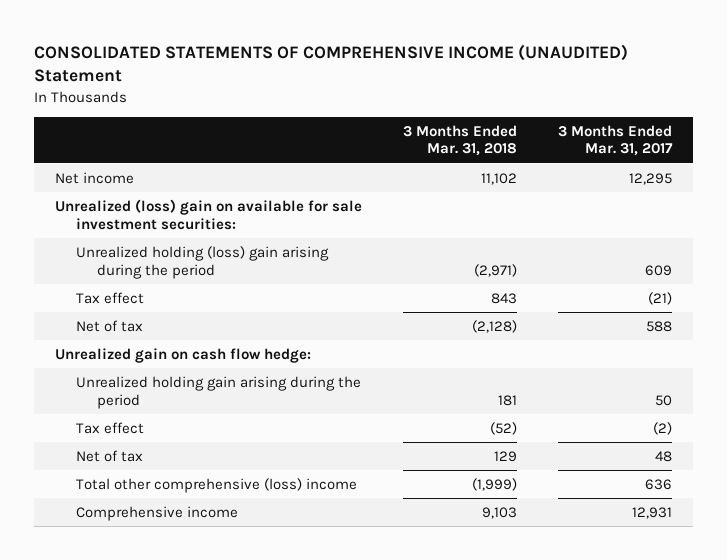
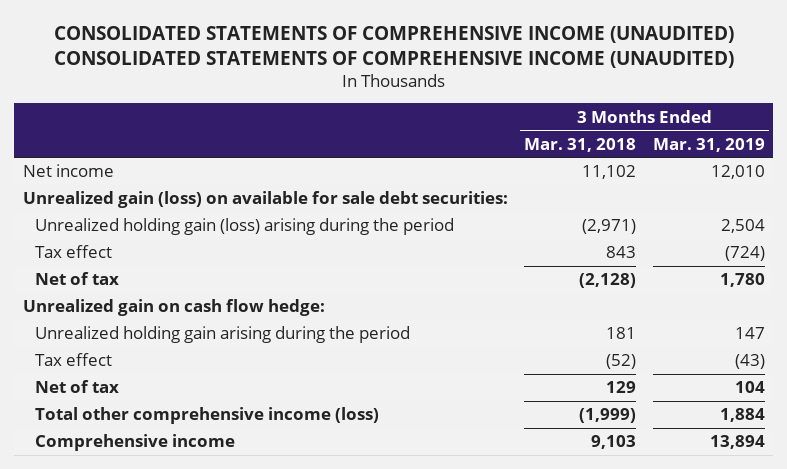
[34,43,629,83] CONSOLIDATED STATEMENTS OF COMPREHENSIVE INCOME (UNAUDITED) Statement -> [53,25,734,68] CONSOLIDATED STATEMENTS OF COMPREHENSIVE INCOME (UNAUDITED) CONSOLIDATED STATEMENTS OF COMPREHENSIVE INCOME (UNAUDITED)
[557,124,673,157] 3 Months Ended Mar. 31, 2017 -> none
none -> [652,137,765,152] Mar. 31, 2019
[54,198,362,230] Unrealized (loss) gain on available for sale investment securities: -> [22,191,508,209] Unrealized gain (loss) on available for sale debt securities:
[75,245,329,279] Unrealized holding (loss) gain arising during the period -> [34,218,454,236] Unrealized holding gain (loss) arising during the period
[75,477,357,493] Total other comprehensive (loss) income -> [34,407,379,425] Total other comprehensive income (loss)

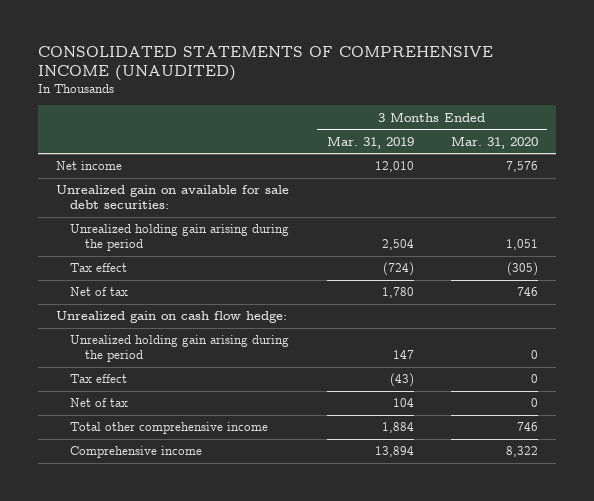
[53,25,734,68] CONSOLIDATED STATEMENTS OF COMPREHENSIVE INCOME (UNAUDITED) CONSOLIDATED STATEMENTS OF COMPREHENSIVE INCOME (UNAUDITED) -> [37,45,493,82] CONSOLIDATED STATEMENTS OF COMPREHENSIVE INCOME (UNAUDITED)
[524,137,637,152] Mar. 31, 2018 -> none
none -> [450,135,538,149] Mar. 31, 2020
[22,191,508,209] Unrealized gain (loss) on available for sale debt securities: -> [56,185,290,210] Unrealized gain on available for sale debt securities:
[34,218,454,236] Unrealized holding gain (loss) arising during the period -> [70,224,290,252] Unrealized holding gain arising during the period
[34,407,379,425] Total other comprehensive income (loss) -> [70,422,269,435] Total other comprehensive income

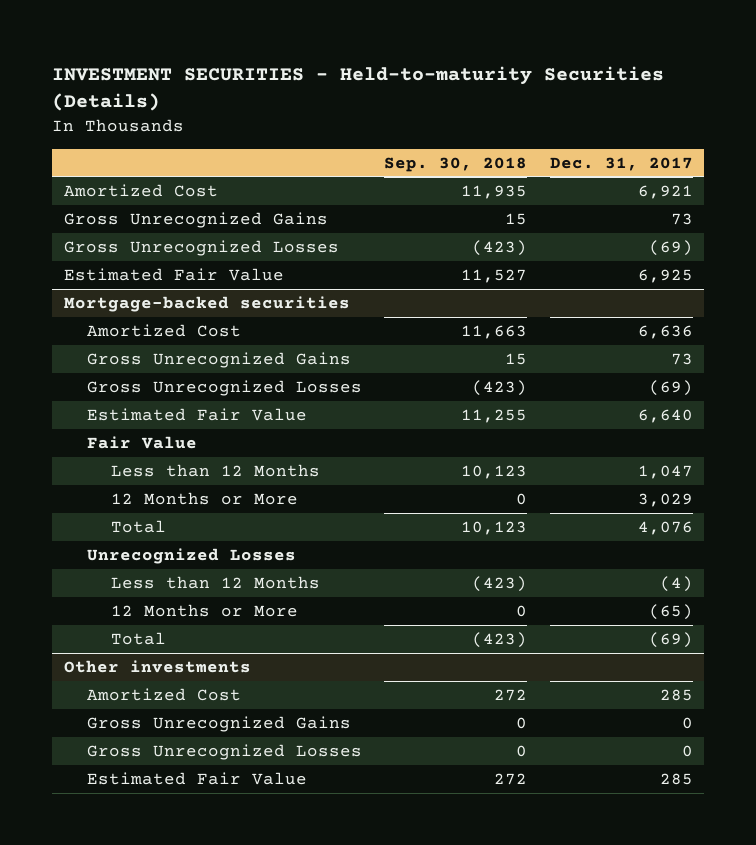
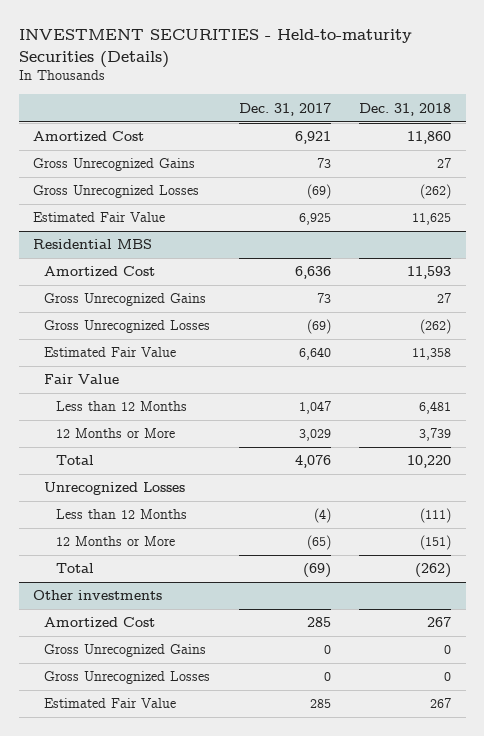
[384,156,528,172] Sep. 30, 2018 -> none
none -> [359,102,452,116] Dec. 31, 2018
[63,296,350,313] Mortgage-backed securities -> [32,239,152,250] Residential MBS

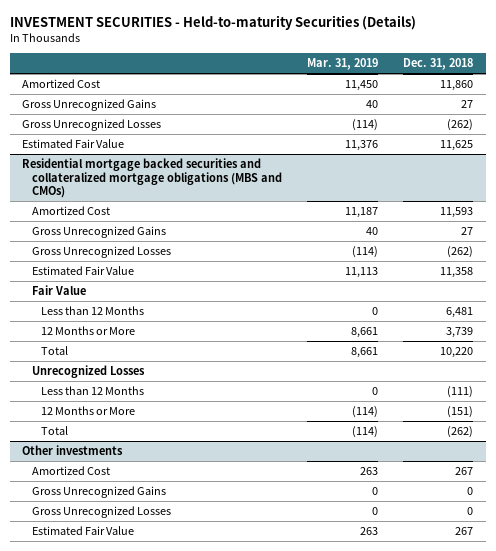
[238,102,331,116] Dec. 31, 2017 -> none
none -> [306,58,378,71] Mar. 31, 2019
[32,239,152,250] Residential MBS -> [22,158,282,198] Residential mortgage backed securities and collateralized mortgage obligations (MBS and CMOs)

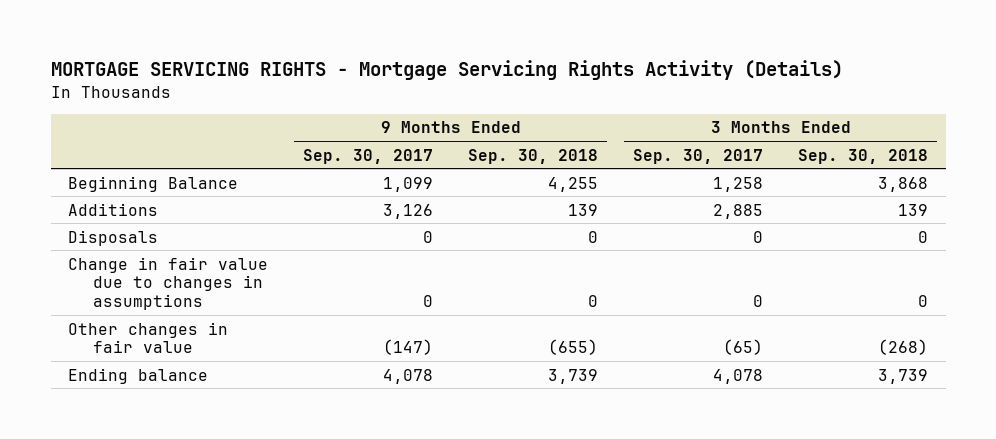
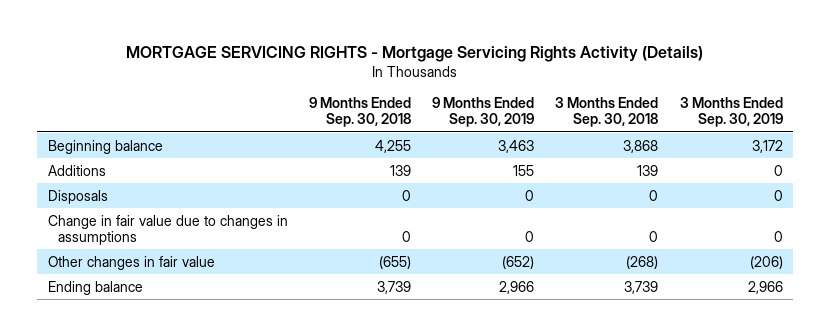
[303,148,434,164] Sep. 30, 2017 -> none
[633,148,764,164] Sep. 30, 2017 -> none
none -> [432,97,535,128] 9 Months Ended Sep. 30, 2019
none -> [679,97,783,128] 3 Months Ended Sep. 30, 2019
[68,175,239,192] Beginning Balance -> [47,139,163,154] Beginning balance

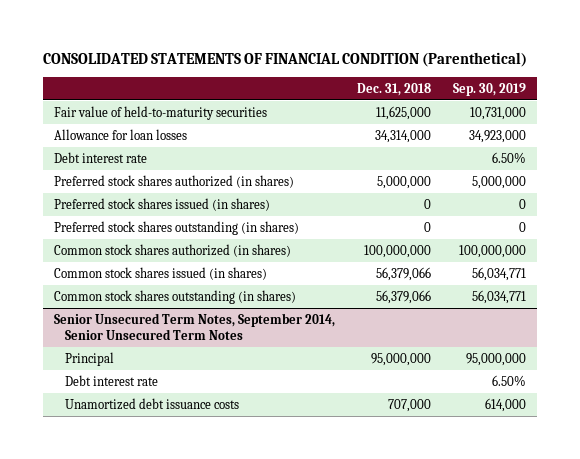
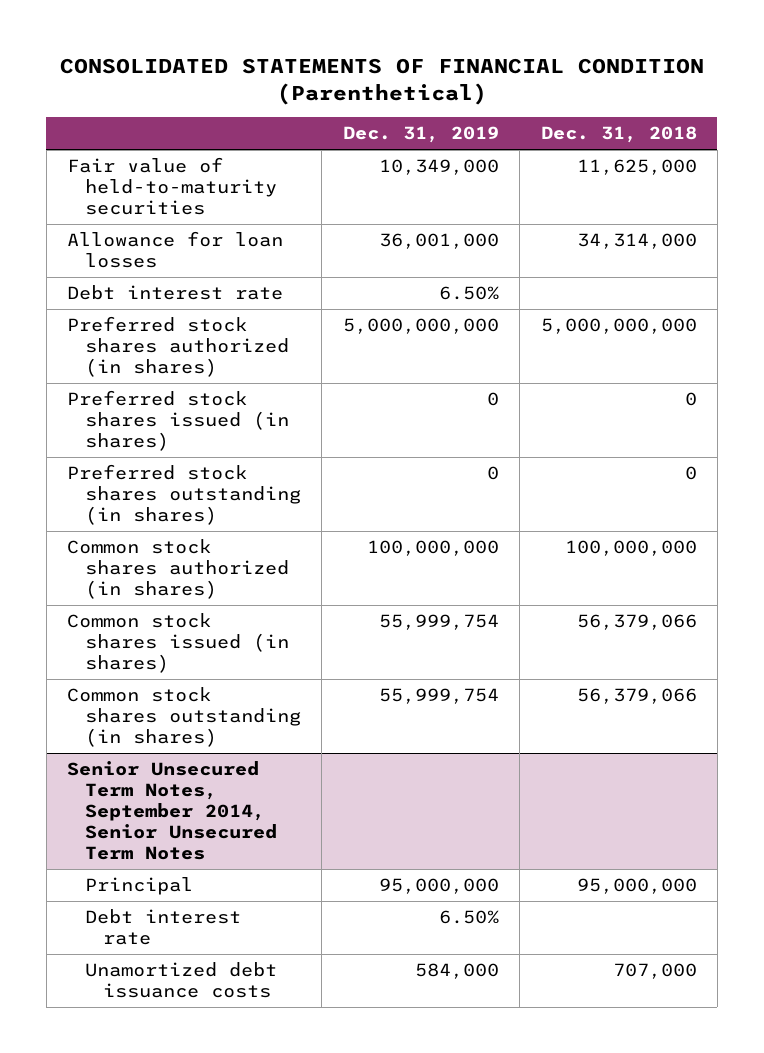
[452,82,526,96] Sep. 30, 2019 -> none
none -> [342,126,499,144] Dec. 31, 2019
[377,176,432,190] 5,000,000 -> [540,317,697,334] 5,000,000,000

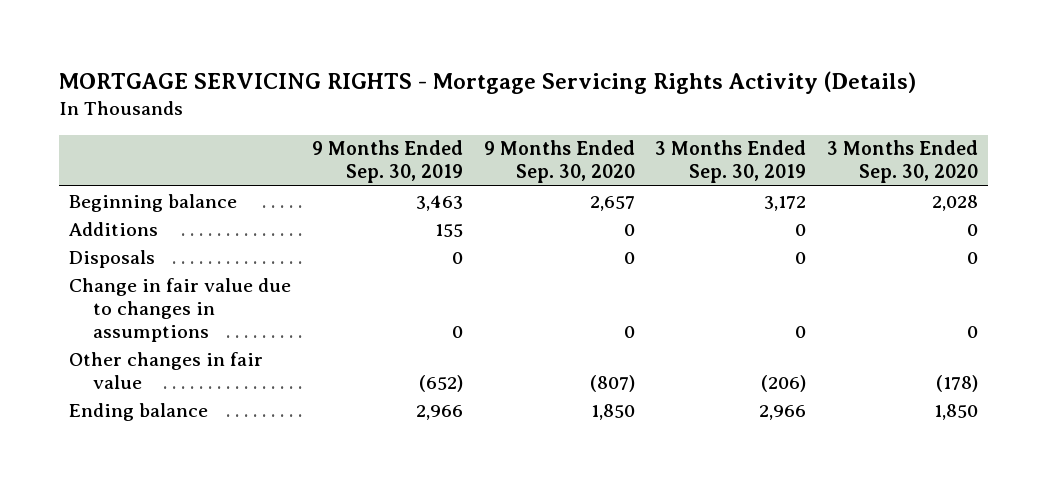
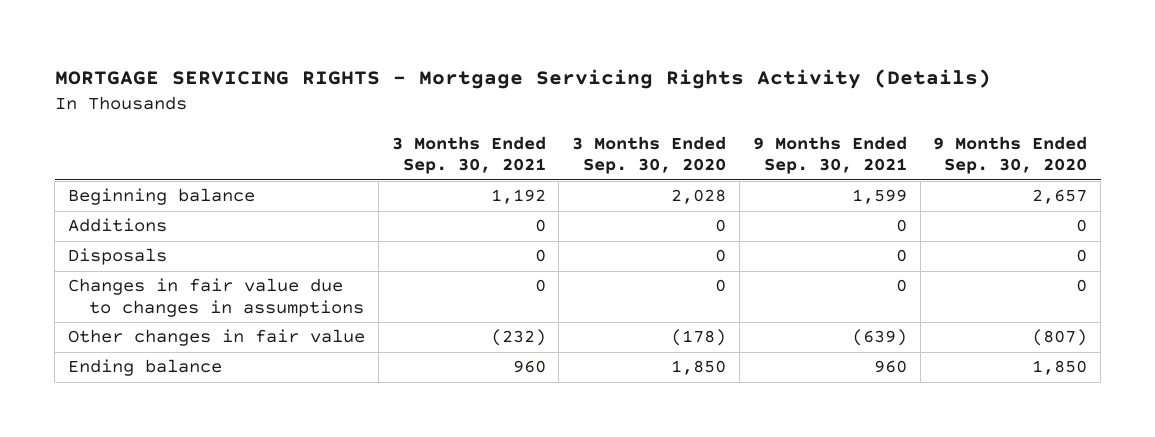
[312,140,464,184] 9 Months Ended Sep. 30, 2019 -> none
[655,140,807,184] 3 Months Ended Sep. 30, 2019 -> none
none -> [391,135,546,175] 3 Months Ended Sep. 30, 2021
none -> [752,135,907,175] 9 Months Ended Sep. 30, 2021
[69,277,292,342] Change in fair value due to changes in assumptions -> [68,278,365,318] Changes in fair value due to changes in assumptions

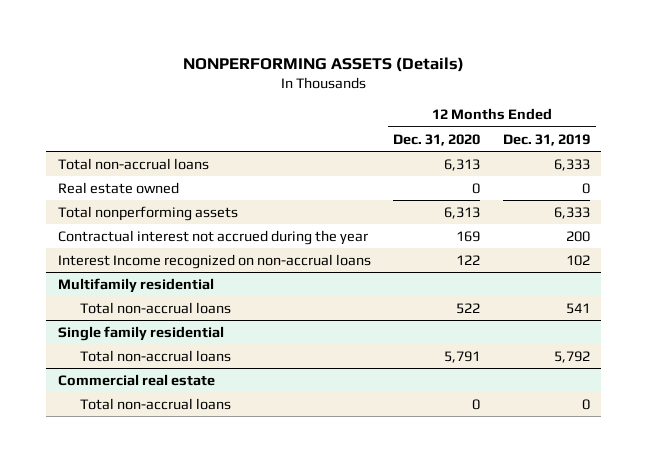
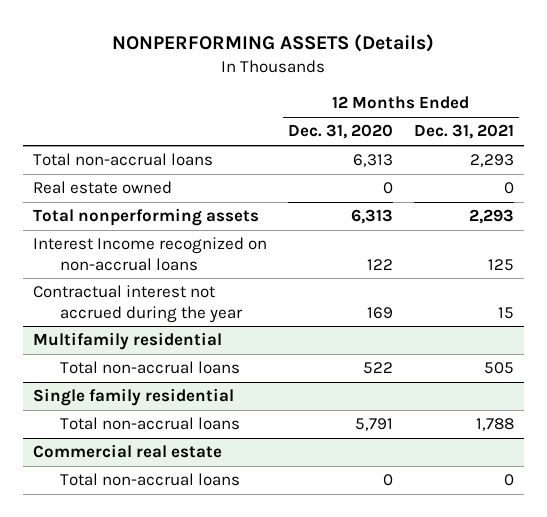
[502,133,590,146] Dec. 31, 2019 -> none
none -> [413,124,514,140] Dec. 31, 2021
[57,229,368,245] Contractual interest not accrued during the year -> [33,285,244,323] Contractual interest not accrued during the year

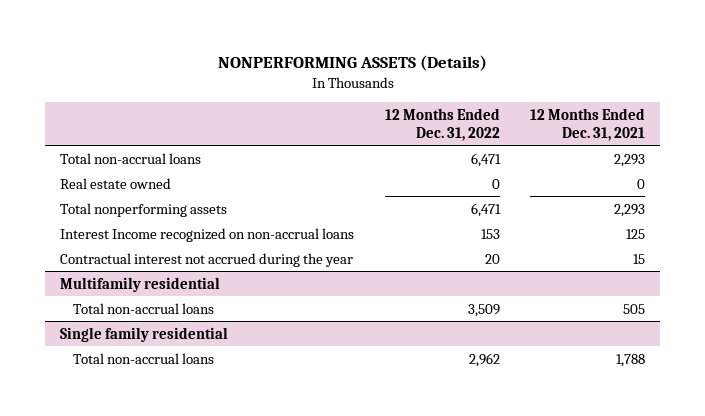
[287,124,393,140] Dec. 31, 2020 -> none
none -> [384,107,500,141] 12 Months Ended Dec. 31, 2022
[33,444,223,459] Commercial real estate -> none
[60,473,241,487] Total non-accrual loans -> none

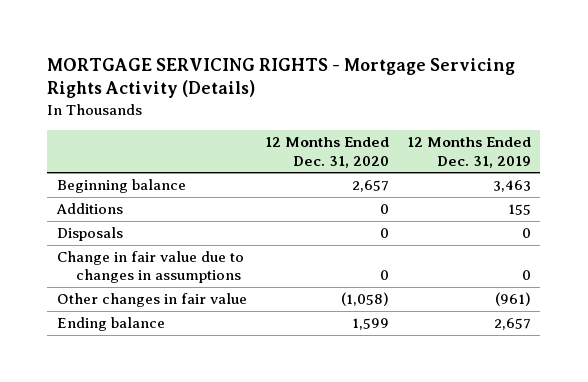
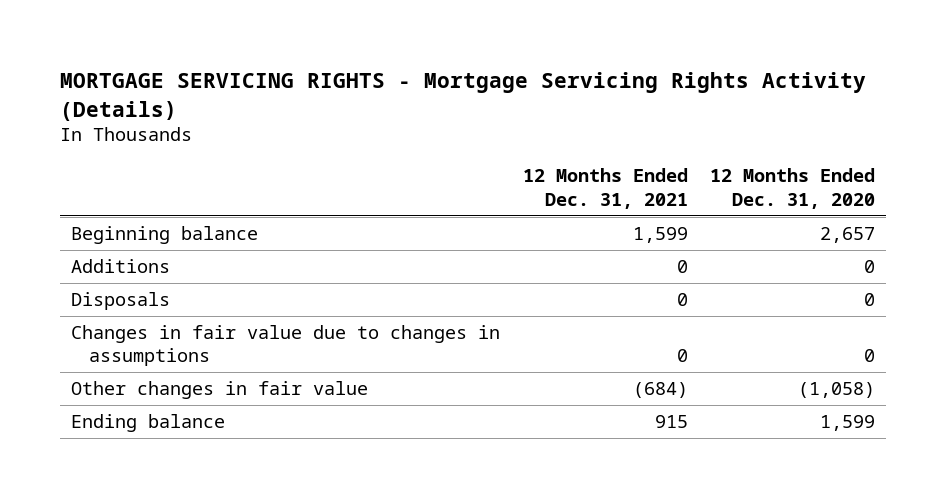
[407,137,532,168] 12 Months Ended Dec. 31, 2019 -> none
none -> [522,168,688,209] 12 Months Ended Dec. 31, 2021
[56,251,244,284] Change in fair value due to changes in assumptions -> [71,324,501,367] Changes in fair value due to changes in assumptions

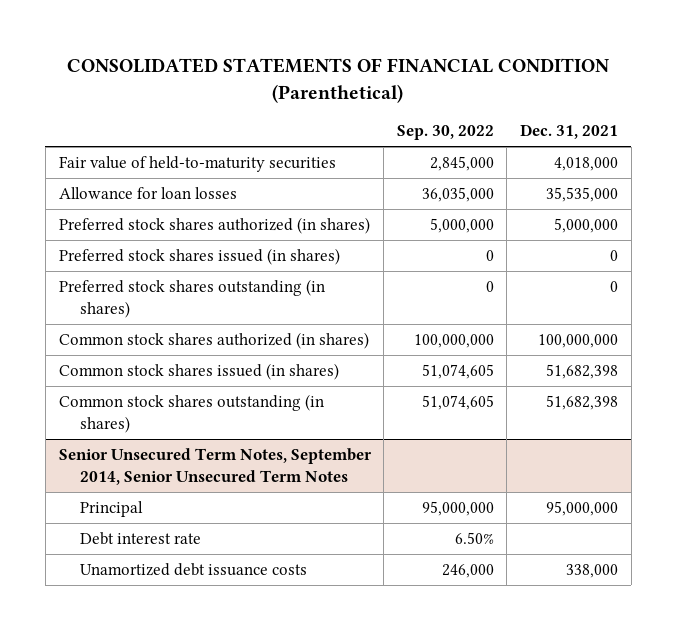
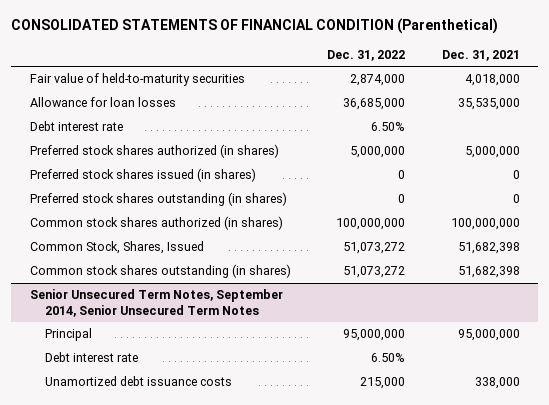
[396,125,494,141] Sep. 30, 2022 -> none
none -> [327,49,406,61] Dec. 31, 2022
none -> [29,121,123,132] Debt interest rate
[58,362,339,380] Common stock shares issued (in shares) -> [29,241,204,255] Common Stock, Shares, Issued

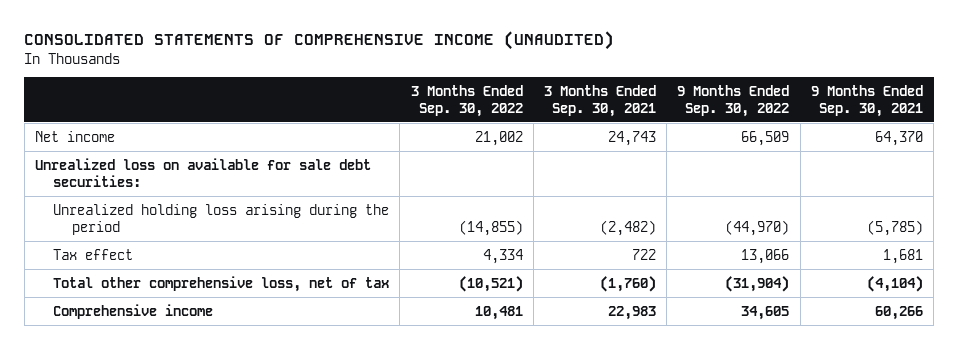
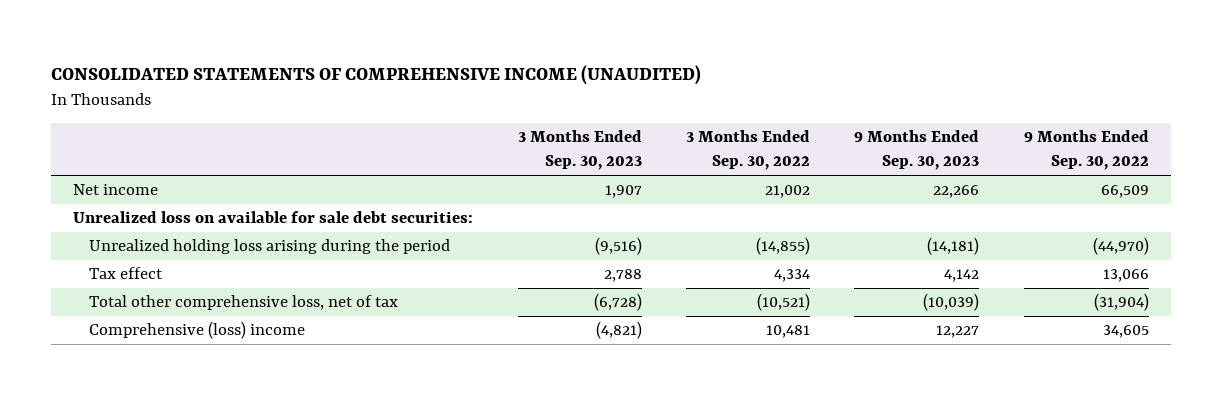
[544,84,657,117] 3 Months Ended Sep. 30, 2021 -> none
[810,84,923,117] 9 Months Ended Sep. 30, 2021 -> none
none -> [517,130,642,171] 3 Months Ended Sep. 30, 2023
none -> [854,130,980,171] 9 Months Ended Sep. 30, 2023
[53,303,214,319] Comprehensive income -> [88,321,305,340] Comprehensive (loss) income

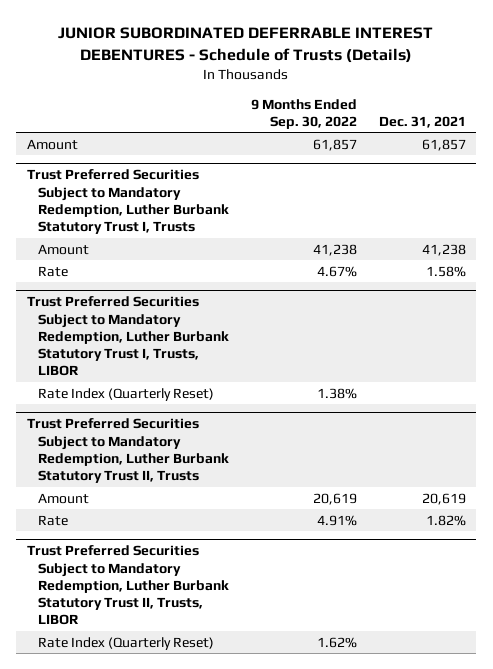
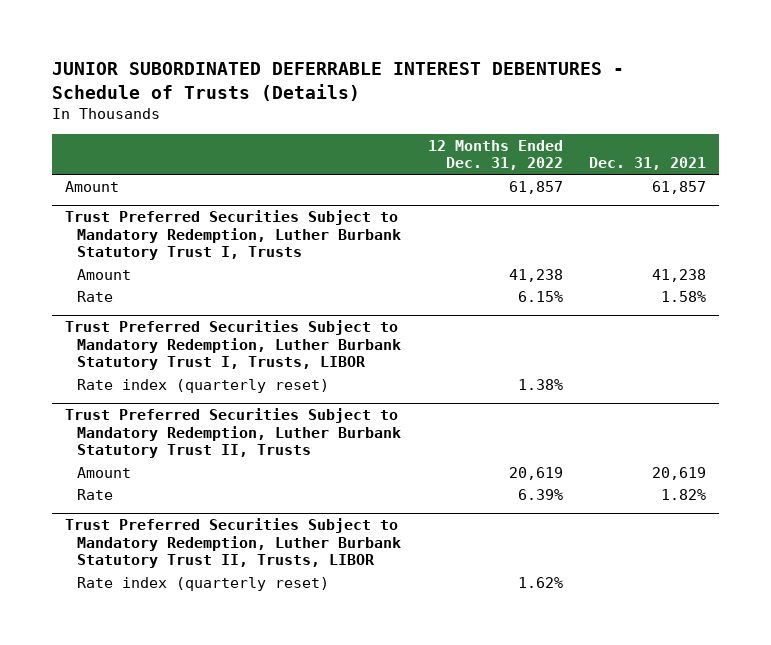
[250,98,357,129] 9 Months Ended Sep. 30, 2022 -> none
none -> [427,139,563,171] 12 Months Ended Dec. 31, 2022
[37,387,214,401] Rate Index (Quarterly Reset) -> [77,378,330,393] Rate index (quarterly reset)
[37,636,214,650] Rate Index (Quarterly Reset) -> [77,576,330,591] Rate index (quarterly reset)

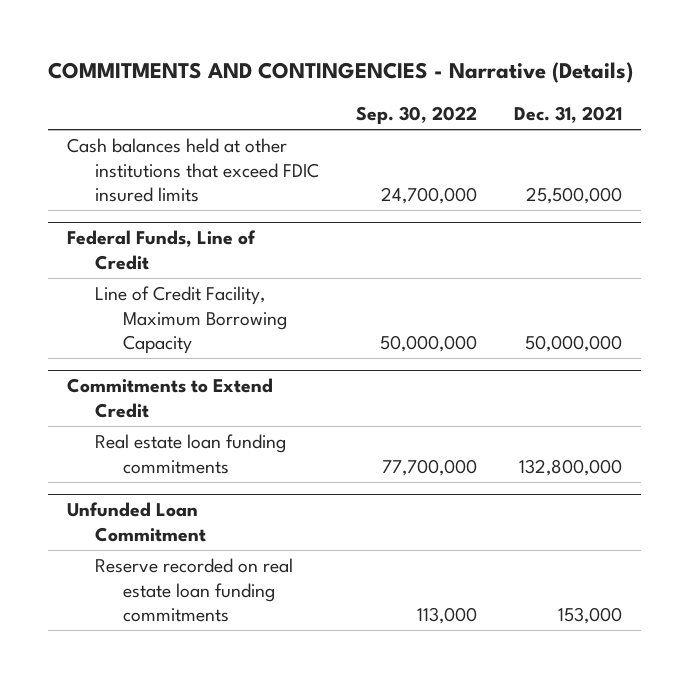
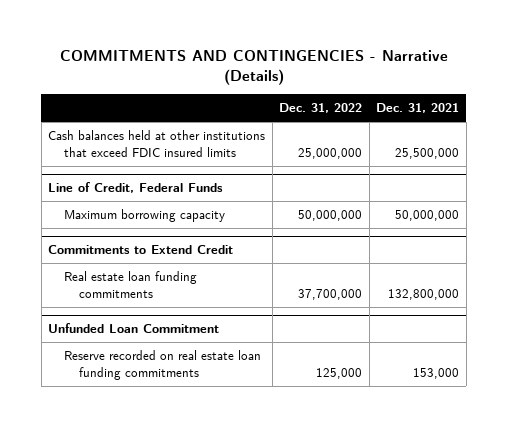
[355,106,477,126] Sep. 30, 2022 -> none
none -> [279,103,363,114] Dec. 31, 2022
[66,230,256,270] Federal Funds, Line of Credit -> [48,182,224,194] Line of Credit, Federal Funds
[94,286,287,355] Line of Credit Facility, Maximum Borrowing Capacity -> [63,208,225,222] Maximum borrowing capacity

